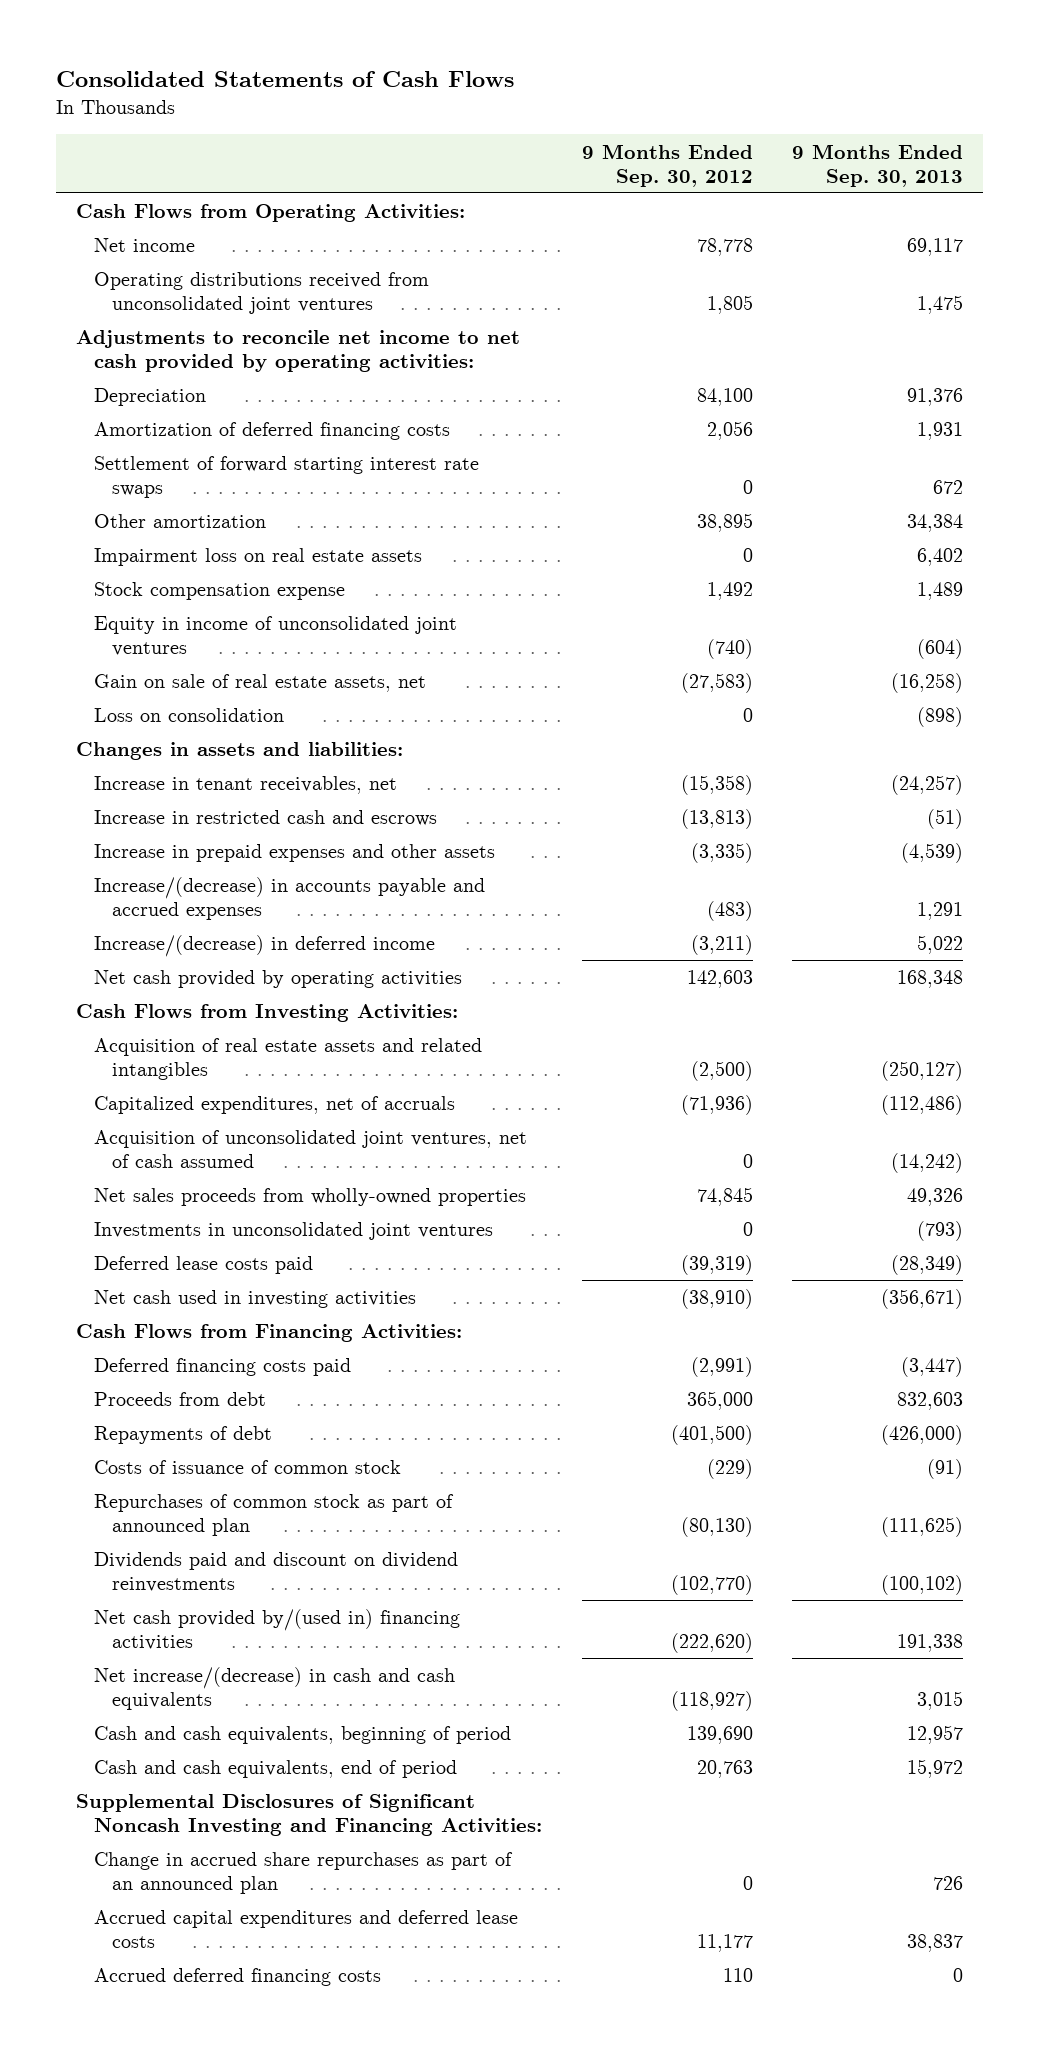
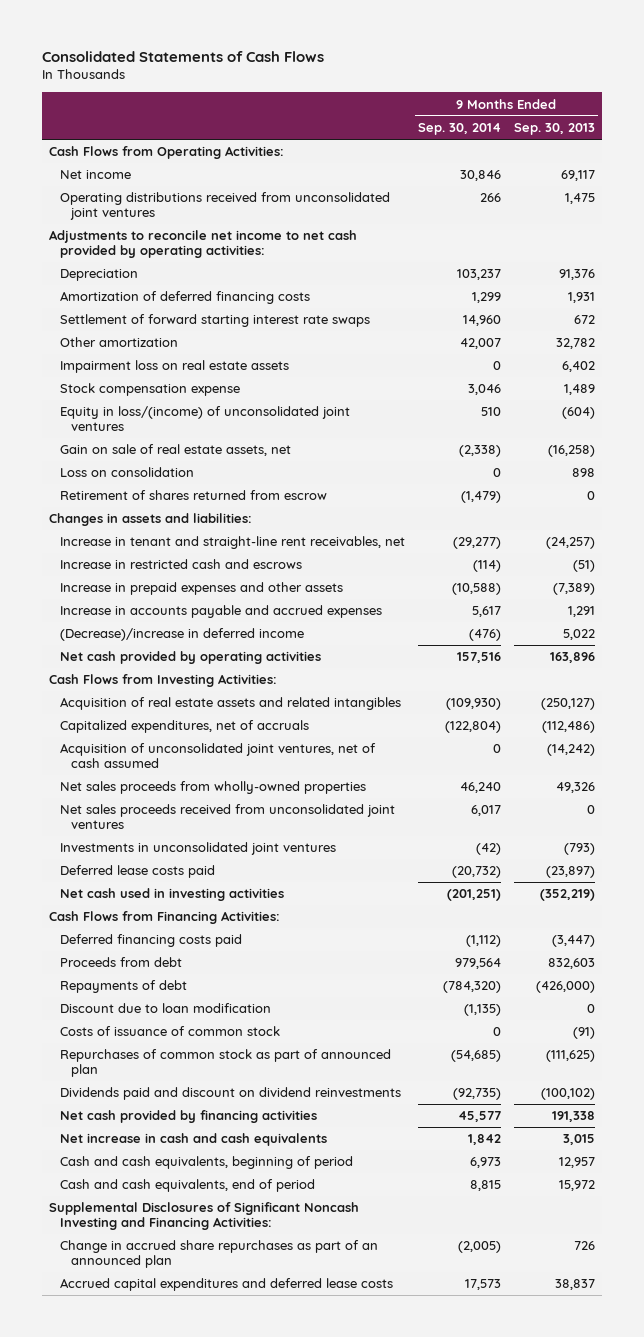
[581,143,753,187] 9 Months Ended Sep. 30, 2012 -> none
none -> [417,123,501,136] Sep. 30, 2014
[907,514,964,533] 34,384 -> [556,338,596,350] 32,782
[93,616,457,657] Equity in income of unconsolidated joint ventures -> [59,406,350,432] Equity in loss/(income) of unconsolidated joint ventures
[917,707,964,728] (898) -> [572,468,596,478] 898
none -> [59,490,327,501] Retirement of shares returned from escrow
[93,776,397,795] Increase in tenant receivables, net -> [59,536,405,550] Increase in tenant and straight-line rent receivables, net
[901,843,964,864] (4,539) -> [553,583,596,596] (7,389)
[93,877,485,921] Increase/(decrease) in accounts payable and accrued expenses -> [59,605,382,619] Increase in accounts payable and accrued expenses
[93,935,435,958] Increase/(decrease) in deferred income -> [59,628,304,642] (Decrease)/increase in deferred income
[897,970,964,989] 168,348 -> [550,652,596,664] 163,896
none -> [59,804,395,830] Net sales proceeds received from unconsolidated joint ventures
[891,1255,964,1276] (28,349) -> [546,866,596,879] (23,897)
[881,1289,964,1310] (356,671) -> [540,889,596,902] (352,219)
none -> [59,1003,271,1014] Discount due to loan modification
[93,1609,460,1651] Net cash provided by/(used in) financing activities -> [59,1110,317,1124] Net cash provided by financing activities
[93,1667,455,1711] Net increase/(decrease) in cash and cash equivalents -> [59,1133,327,1147] Net increase in cash and cash equivalents
[93,1968,381,1987] Accrued deferred financing costs -> none

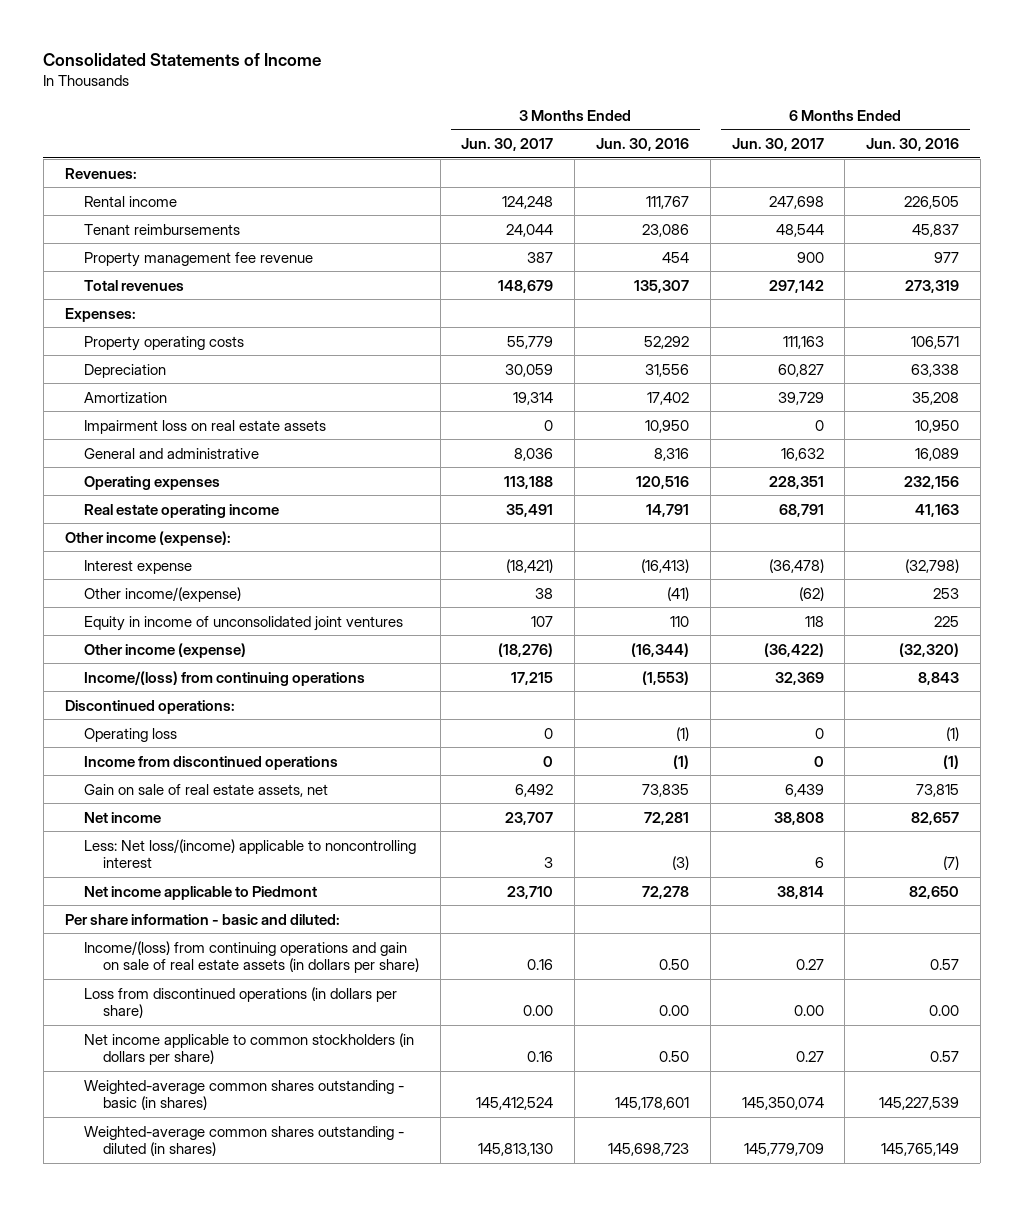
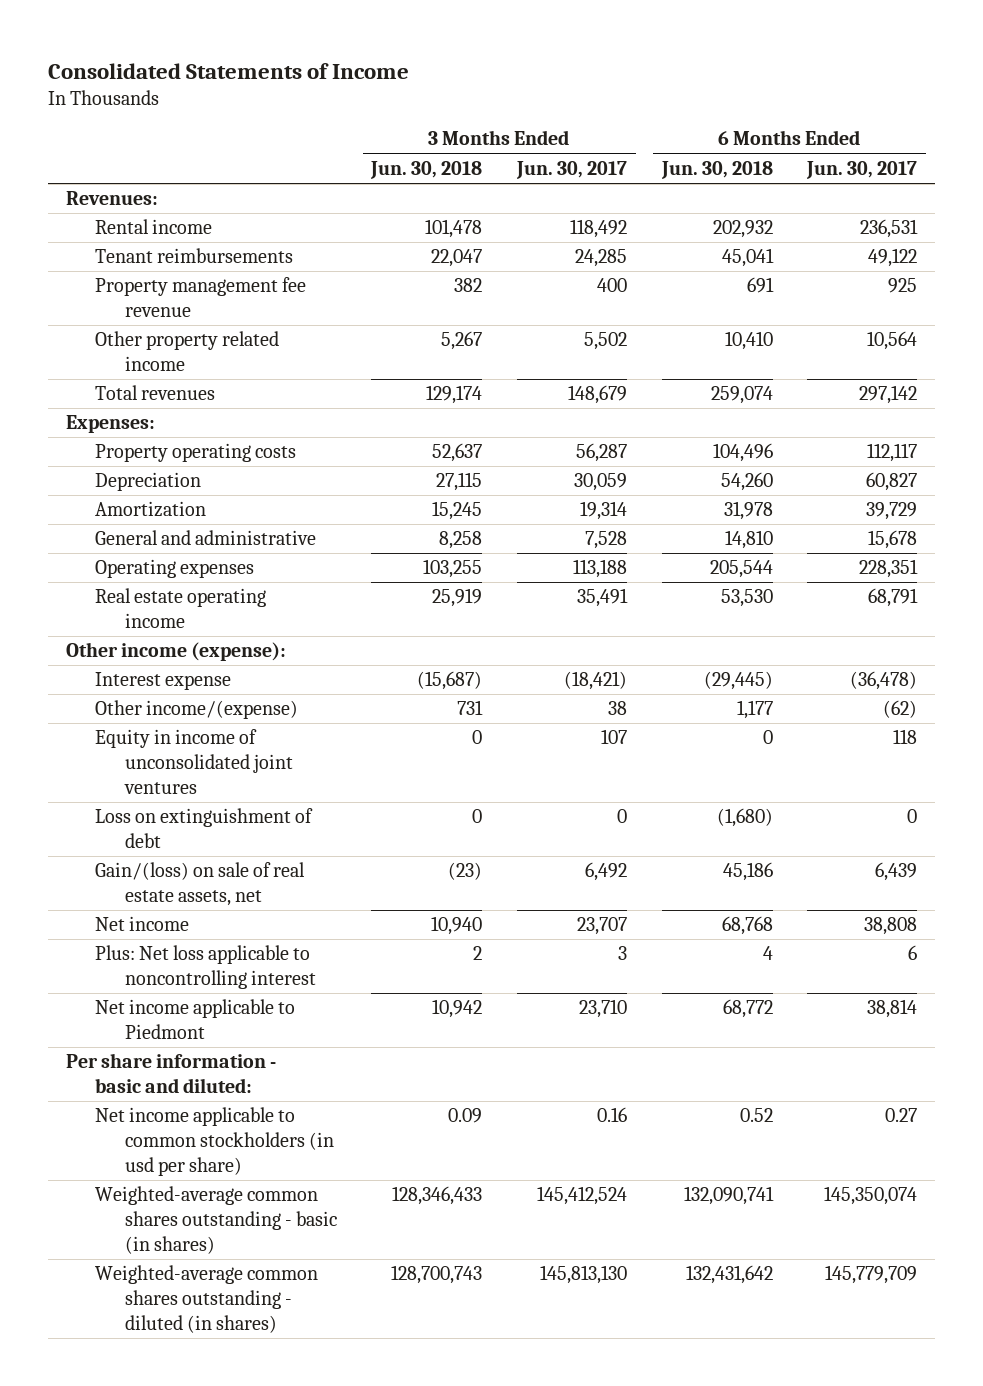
[595,137,689,151] Jun. 30, 2016 -> none
[866,137,960,151] Jun. 30, 2016 -> none
none -> [370,160,483,179] Jun. 30, 2018
none -> [660,160,773,179] Jun. 30, 2018
[502,195,554,209] 124,248 -> [569,219,627,239] 118,492
[768,195,824,209] 247,698 -> [860,219,919,239] 236,531
[506,223,554,237] 24,044 -> [574,249,627,268] 24,285
[775,223,824,237] 48,544 -> [868,248,918,268] 49,122
[527,251,554,263] 387 -> [596,278,627,293] 400
[796,251,824,263] 900 -> [888,278,918,294] 925
none -> [95,331,280,371] Other property related income
[507,335,554,349] 55,779 -> [575,443,627,463] 56,287
[782,335,824,349] 111,163 -> [867,443,918,463] 112,117
[83,419,326,434] Impairment loss on real estate assets -> none
[514,447,554,461] 8,036 -> [584,531,627,550] 7,528
[780,447,824,461] 16,632 -> [868,530,918,550] 15,678
[83,642,246,658] Other income (expense) -> none
[83,670,365,686] Income/(loss) from continuing operations -> none
[64,699,235,714] Discontinued operations: -> none
[83,727,177,742] Operating loss -> none
[83,755,338,770] Income from discontinued operations -> none
none -> [95,808,314,848] Loss on extinguishment of debt
[83,783,328,797] Gain on sale of real estate assets, net -> [95,862,306,906] Gain/(loss) on sale of real estate assets, net
[83,838,416,868] Less: Net loss/(income) applicable to noncontrolling interest -> [95,945,316,989] Plus: Net loss applicable to noncontrolling interest
[83,940,419,973] Income/(loss) from continuing operations and gain on sale of real estate assets (in dollars per share) -> none
[83,986,397,1018] Loss from discontinued operations (in dollars per share) -> none
[83,1032,414,1065] Net income applicable to common stockholders (in dollars per share) -> [95,1107,334,1176] Net income applicable to common stockholders (in usd per share)

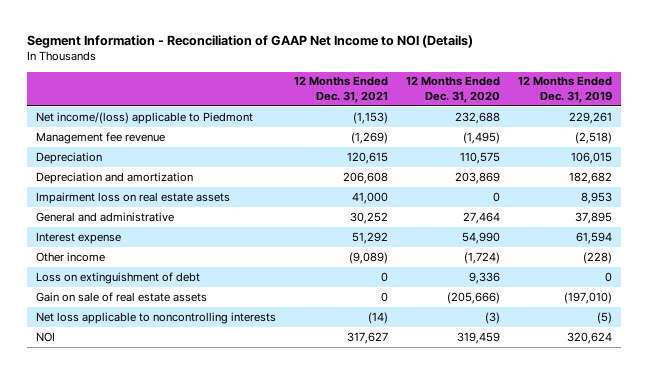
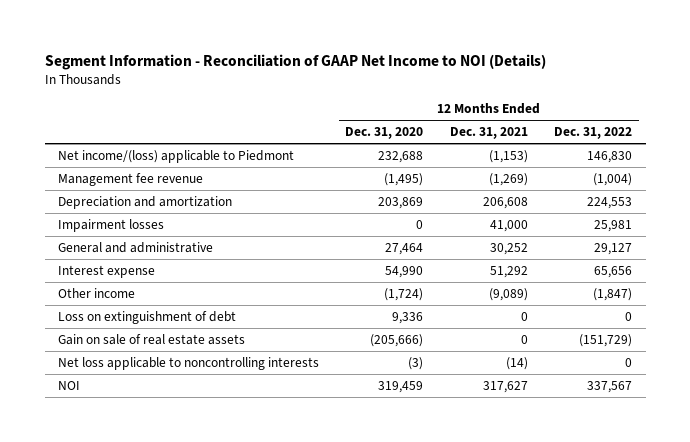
[517,76,612,103] 12 Months Ended Dec. 31, 2019 -> none
none -> [554,127,633,140] Dec. 31, 2022
[35,151,102,164] Depreciation -> none
[35,191,230,204] Impairment loss on real estate assets -> [58,218,165,232] Impairment losses

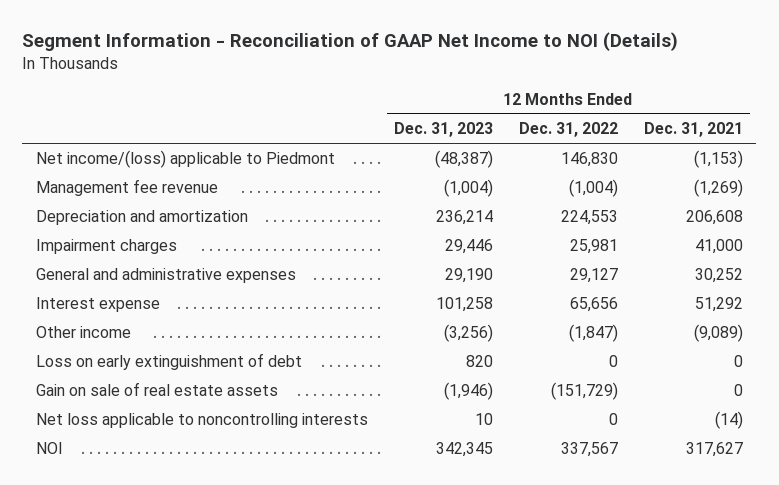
[345,127,424,140] Dec. 31, 2020 -> none
none -> [393,122,493,138] Dec. 31, 2023
[58,218,165,232] Impairment losses -> [35,239,177,255] Impairment charges
[58,241,214,253] General and administrative -> [35,268,296,284] General and administrative expenses
[58,310,237,324] Loss on extinguishment of debt -> [35,353,302,371] Loss on early extinguishment of debt

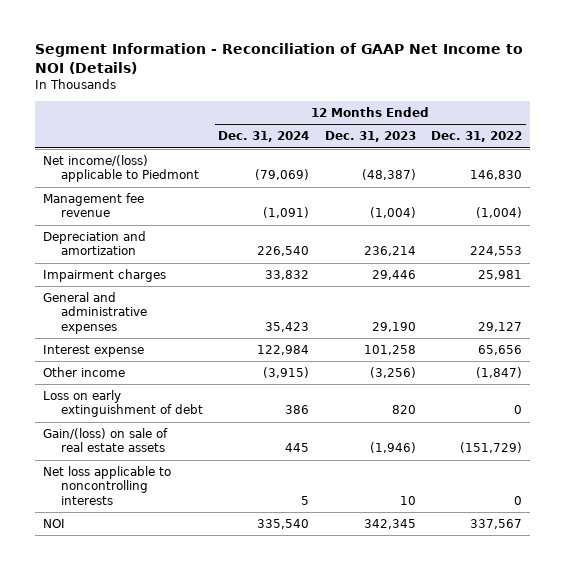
[644,122,744,138] Dec. 31, 2021 -> none
none -> [218,131,310,143] Dec. 31, 2024
[35,382,278,397] Gain on sale of real estate assets -> [43,428,169,453] Gain/(loss) on sale of real estate assets

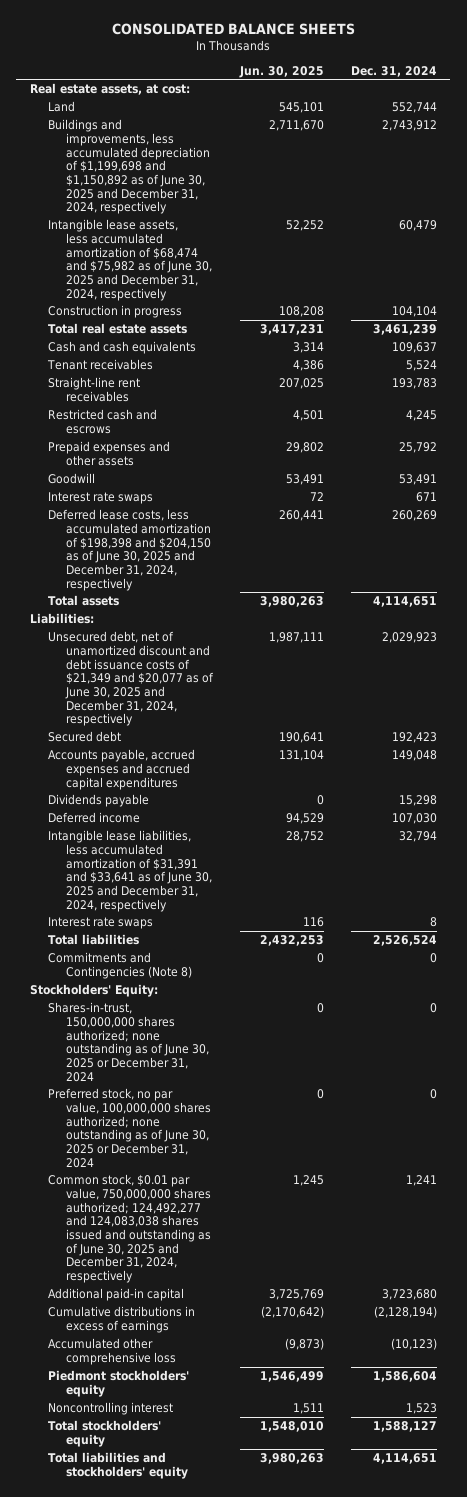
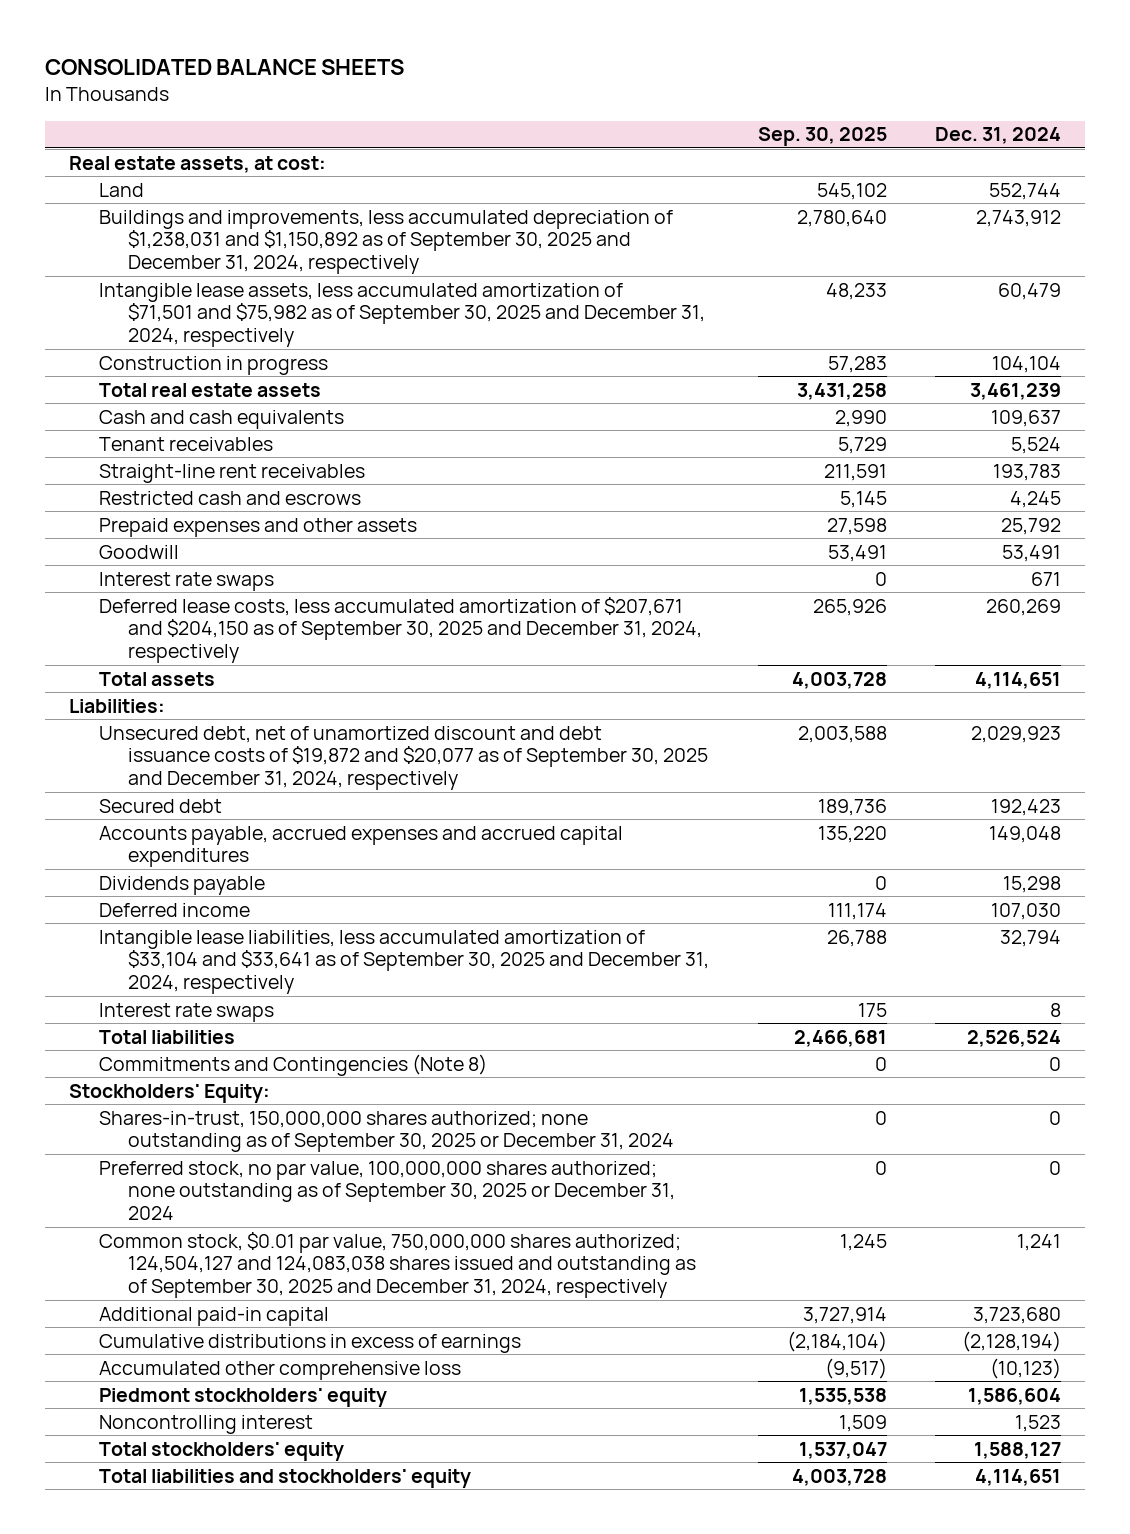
[238,65,324,78] Jun. 30, 2025 -> none
none -> [757,127,887,147] Sep. 30, 2025
[47,119,210,215] Buildings and improvements, less accumulated depreciation of $1,199,698 and $1,150,892 as of June 30, 2025 and December 31, 2024, respectively -> [98,209,673,275] Buildings and improvements, less accumulated depreciation of $1,238,031 and $1,150,892 as of September 30, 2025 and December 31, 2024, respectively
[47,219,212,301] Intangible lease assets, less accumulated amortization of $68,474 and $75,982 as of June 30, 2025 and December 31, 2024, respectively -> [98,282,706,348] Intangible lease assets, less accumulated amortization of $71,501 and $75,982 as of September 30, 2025 and December 31, 2024, respectively
[47,509,211,591] Deferred lease costs, less accumulated amortization of $198,398 and $204,150 as of June 30, 2025 and December 31, 2024, respectively -> [98,596,703,664] Deferred lease costs, less accumulated amortization of $207,671 and $204,150 as of September 30, 2025 and December 31, 2024, respectively
[47,631,214,727] Unsecured debt, net of unamortized discount and debt issuance costs of $21,349 and $20,077 as of June 30, 2025 and December 31, 2024, respectively -> [98,725,709,791] Unsecured debt, net of unamortized discount and debt issuance costs of $19,872 and $20,077 as of September 30, 2025 and December 31, 2024, respectively
[47,830,212,912] Intangible lease liabilities, less accumulated amortization of $31,391 and $33,641 as of June 30, 2025 and December 31, 2024, respectively -> [98,929,710,995] Intangible lease liabilities, less accumulated amortization of $33,104 and $33,641 as of September 30, 2025 and December 31, 2024, respectively
[47,1002,209,1082] Shares-in-trust, 150,000,000 shares authorized; none outstanding as of June 30, 2025 or December 31, 2024 -> [98,1110,675,1153] Shares-in-trust, 150,000,000 shares authorized; none outstanding as of September 30, 2025 or December 31, 2024
[47,1088,211,1168] Preferred stock, no par value, 100,000,000 shares authorized; none outstanding as of June 30, 2025 or December 31, 2024 -> [98,1160,676,1221] Preferred stock, no par value, 100,000,000 shares authorized; none outstanding as of September 30, 2025 or December 31, 2024
[47,1174,211,1284] Common stock, $0.01 par value, 750,000,000 shares authorized; 124,492,277 and 124,083,038 shares issued and outstanding as of June 30, 2025 and December 31, 2024, respectively -> [98,1231,697,1299] Common stock, $0.01 par value, 750,000,000 shares authorized; 124,504,127 and 124,083,038 shares issued and outstanding as of September 30, 2025 and December 31, 2024, respectively

